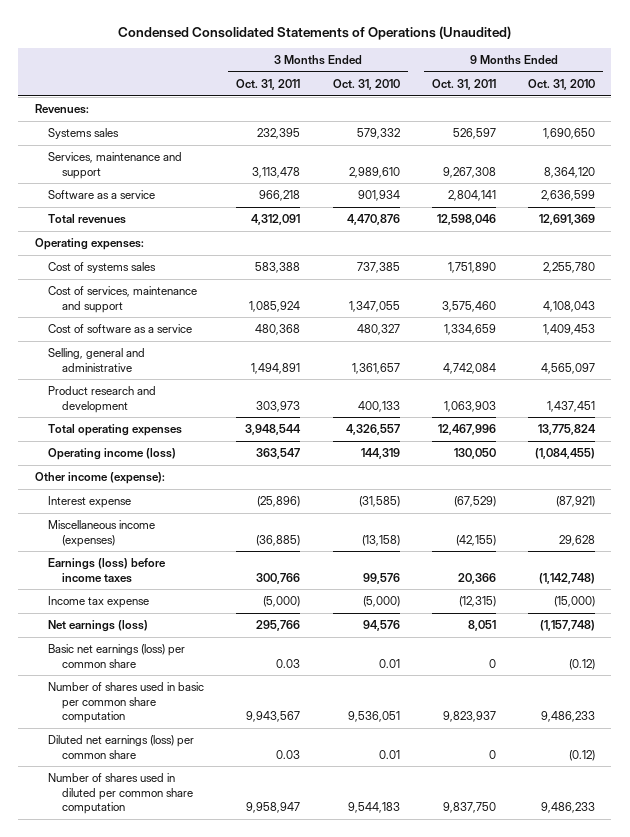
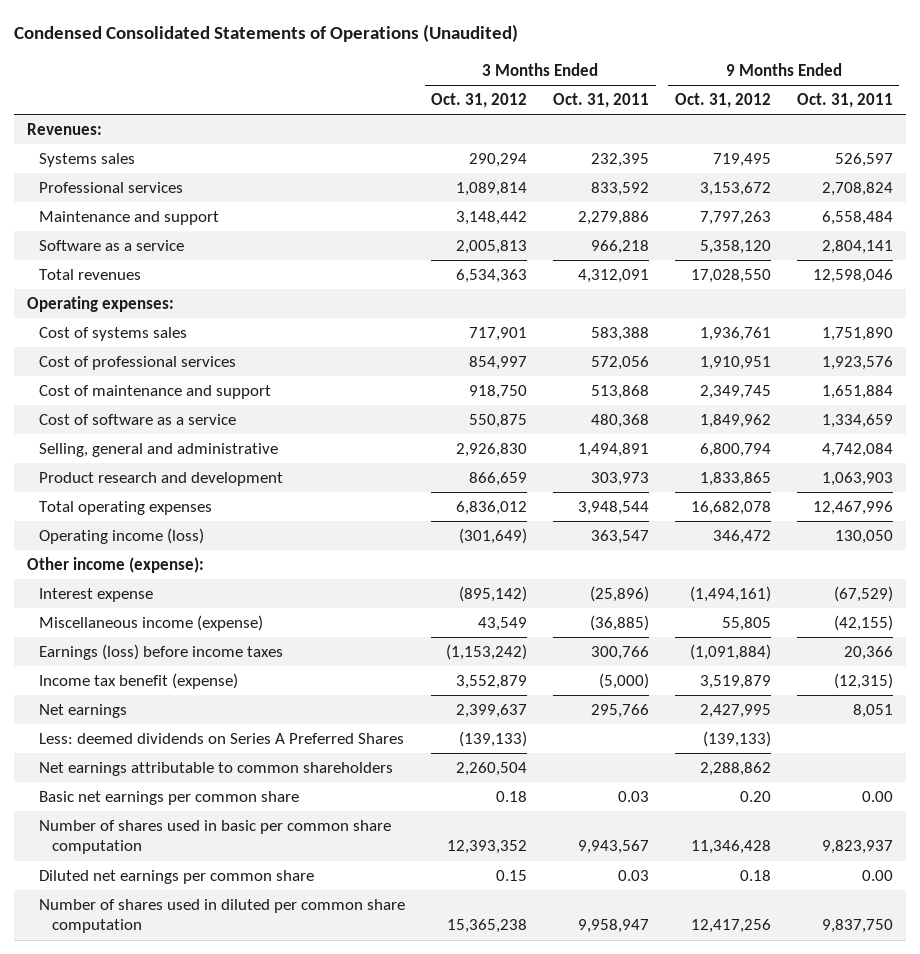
[332,78,400,90] Oct. 31, 2010 -> none
[528,78,596,90] Oct. 31, 2010 -> none
none -> [431,93,528,109] Oct. 31, 2012
none -> [674,93,771,109] Oct. 31, 2012
none -> [39,181,184,193] Professional services
[48,152,183,179] Services, maintenance and support -> [39,210,220,225] Maintenance and support
[252,166,301,178] 3,113,478 -> [578,210,650,225] 2,279,886
[443,166,497,178] 9,267,308 -> [821,210,893,225] 6,558,484
none -> [39,355,237,370] Cost of professional services
[48,286,198,313] Cost of services, maintenance and support -> [39,384,272,399] Cost of maintenance and support
[249,300,301,312] 1,085,924 -> [591,384,650,399] 513,868
[442,300,497,312] 3,575,460 -> [821,384,893,399] 1,651,884
[48,520,156,547] Miscellaneous income (expenses) -> [39,614,264,631] Miscellaneous income (expense)
[48,596,150,609] Income tax expense -> [39,672,239,689] Income tax benefit (expense)
[48,620,149,633] Net earnings (loss) -> [39,703,128,718] Net earnings
none -> [39,732,405,744] Less: deemed dividends on Series A Preferred Shares
none -> [39,761,394,776] Net earnings attributable to common shareholders
[48,644,186,668] Basic net earnings (loss) per common share -> [39,790,300,805] Basic net earnings per common share
[489,658,497,668] 0 -> [861,790,893,802] 0.00
[48,735,195,759] Diluted net earnings (loss) per common share -> [39,869,315,884] Diluted net earnings per common share
[489,749,497,759] 0 -> [861,869,893,881] 0.00

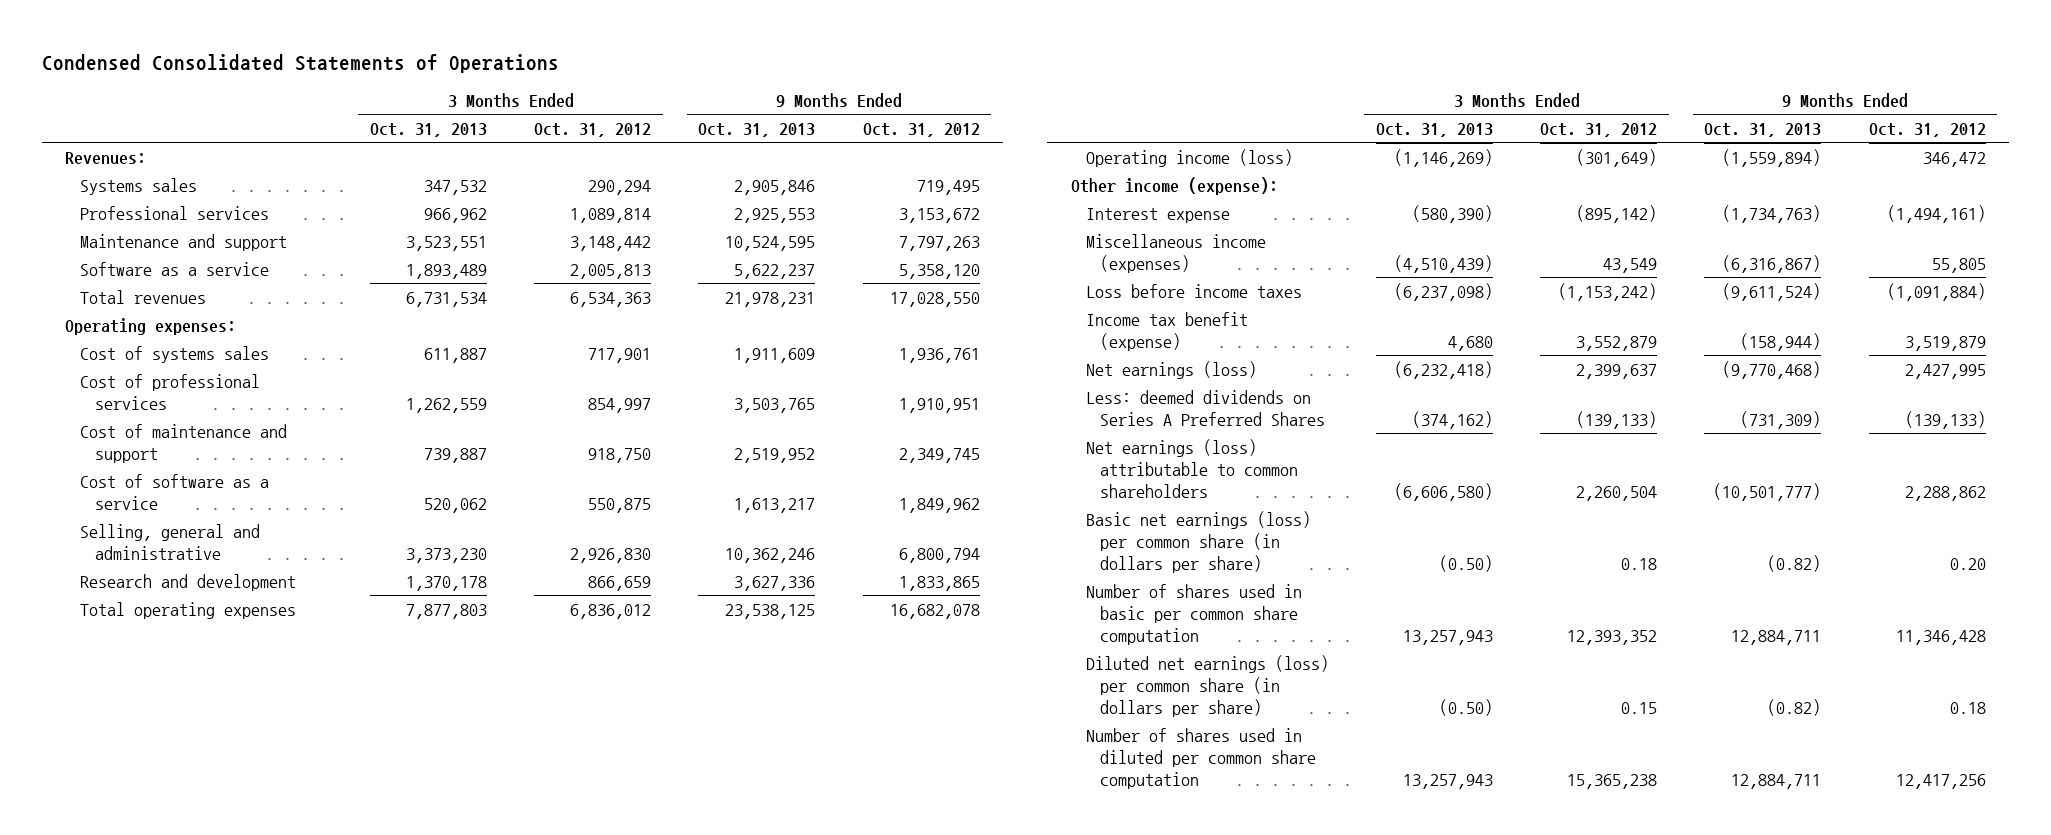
[14,24,519,43] Condensed Consolidated Statements of Operations (Unaudited) -> [41,53,559,73] Condensed Consolidated Statements of Operations
[553,93,650,109] Oct. 31, 2011 -> none
[796,93,893,109] Oct. 31, 2011 -> none
none -> [370,123,488,138] Oct. 31, 2013
none -> [698,123,816,138] Oct. 31, 2013
[39,471,284,486] Product research and development -> [79,573,296,591] Research and development
[39,614,264,631] Miscellaneous income (expense) -> [1085,233,1266,273] Miscellaneous income (expenses)
[39,643,284,660] Earnings (loss) before income taxes -> [1085,283,1302,298] Loss before income taxes
[39,703,128,718] Net earnings -> [1085,360,1257,379] Net earnings (loss)
[39,761,394,776] Net earnings attributable to common shareholders -> [1085,438,1299,498] Net earnings (loss) attributable to common shareholders
[39,790,300,805] Basic net earnings per common share -> [1085,510,1311,573] Basic net earnings (loss) per common share (in dollars per share)
[39,869,315,884] Diluted net earnings per common share -> [1085,654,1329,717] Diluted net earnings (loss) per common share (in dollars per share)

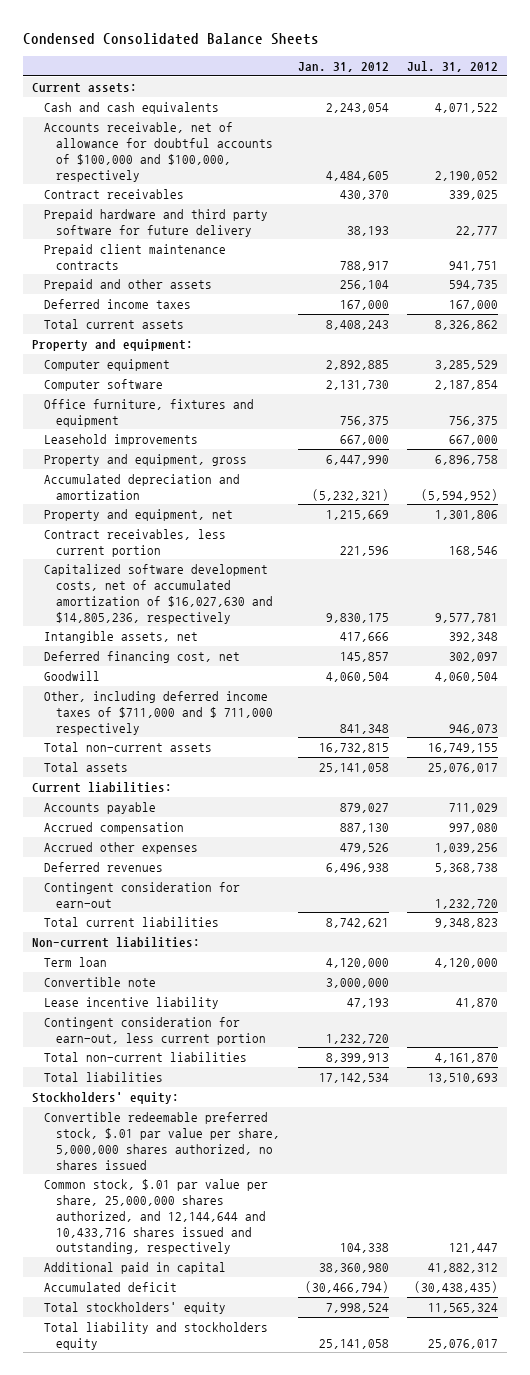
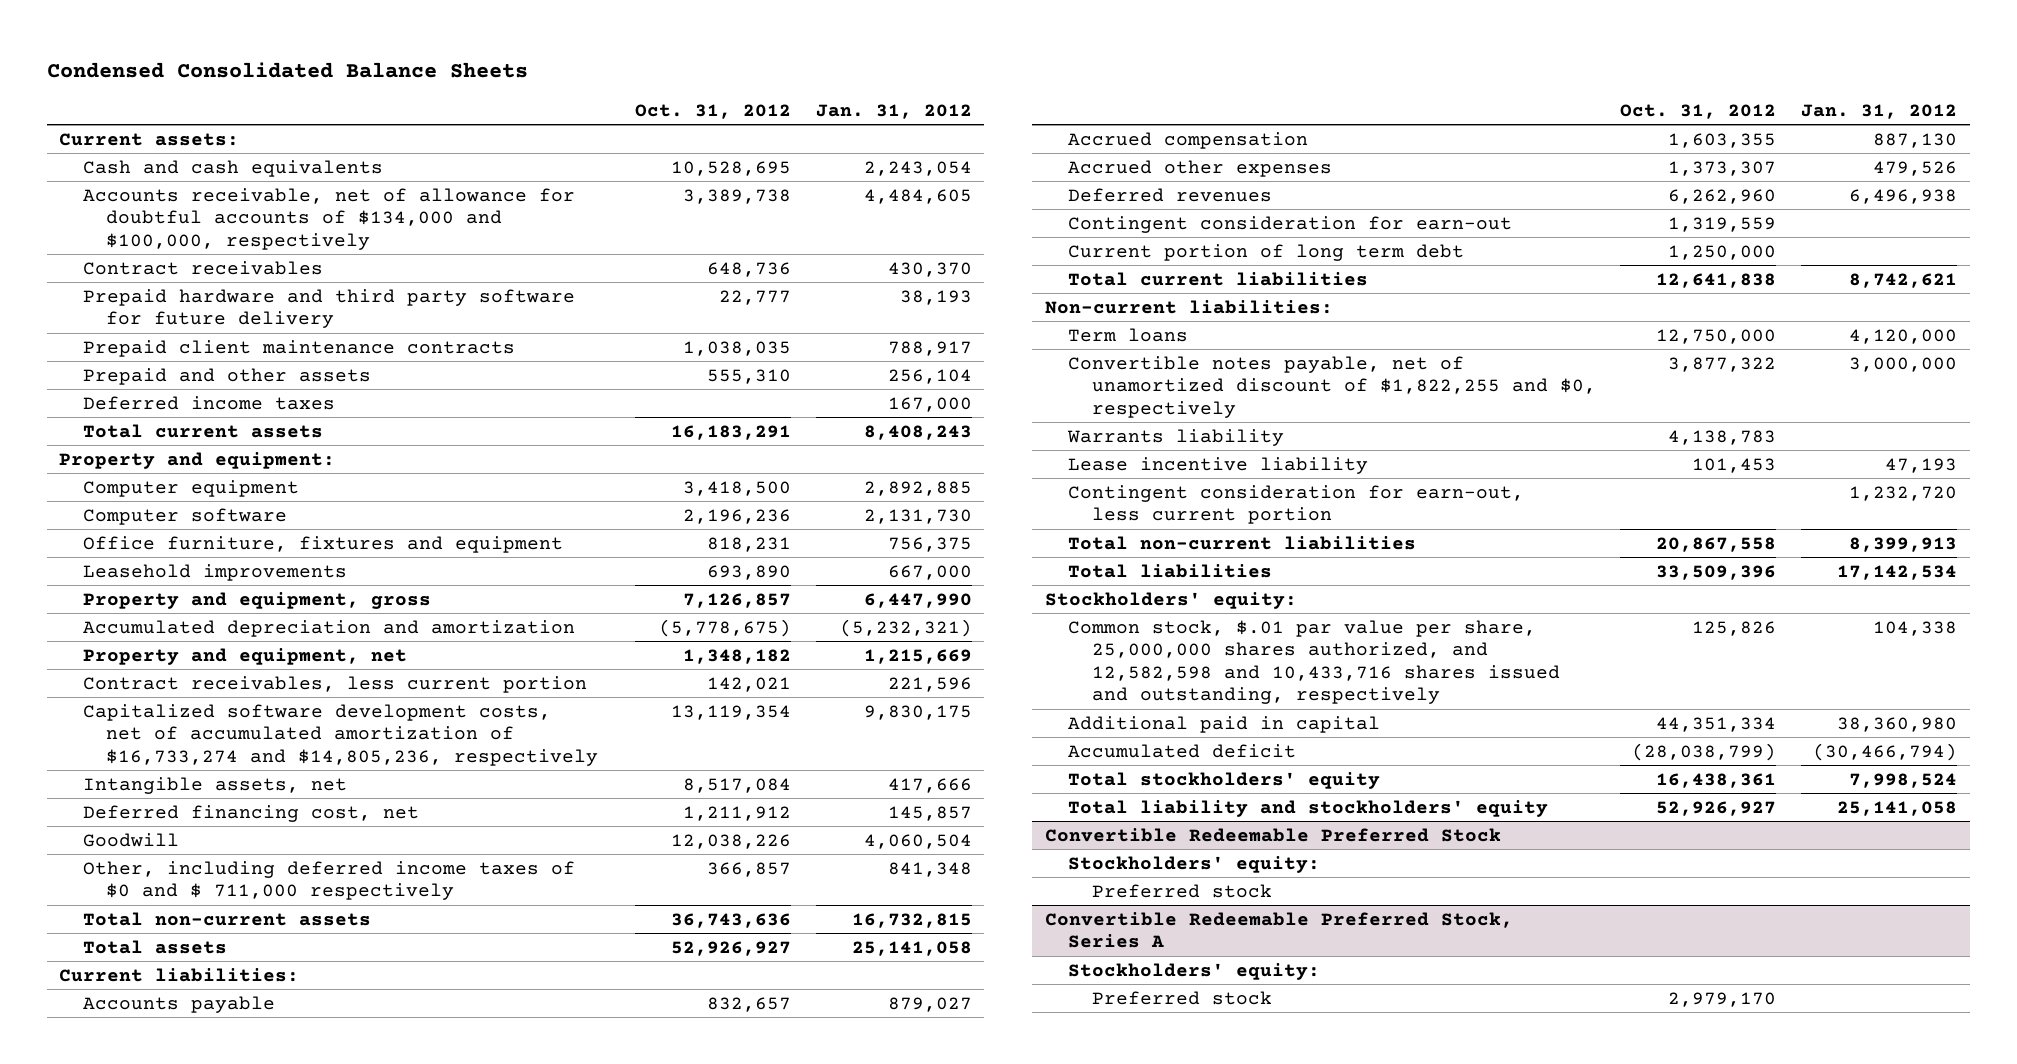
[406,61,498,73] Jul. 31, 2012 -> none
none -> [634,103,791,119] Oct. 31, 2012
[43,121,273,182] Accounts receivable, net of allowance for doubtful accounts of $100,000 and $100,000, respectively -> [82,187,575,250] Accounts receivable, net of allowance for doubtful accounts of $134,000 and $100,000, respectively
[43,563,273,624] Capitalized software development costs, net of accumulated amortization of $16,027,630 and $14,805,236, respectively -> [82,703,599,766] Capitalized software development costs, net of accumulated amortization of $16,733,274 and $14,805,236, respectively
[43,690,273,735] Other, including deferred income taxes of $711,000 and $ 711,000 respectively -> [82,860,575,901] Other, including deferred income taxes of $0 and $ 711,000 respectively
none -> [1068,243,1465,261] Current portion of long term debt
[43,956,107,967] Term loan -> [1068,327,1189,342] Term loans
[43,976,156,987] Convertible note -> [1068,355,1596,418] Convertible notes payable, net of unamortized discount of $1,822,255 and $0, respectively
none -> [1067,428,1285,446] Warrants liability
[43,1111,280,1170] Convertible redeemable preferred stock, $.01 par value per share, 5,000,000 shares authorized, no shares issued -> none
[43,1178,268,1255] Common stock, $.01 par value per share, 25,000,000 shares authorized, and 12,144,644 and 10,433,716 shares issued and outstanding, respectively -> [1068,619,1560,705] Common stock, $.01 par value per share, 25,000,000 shares authorized, and 12,582,598 and 10,433,716 shares issued and outstanding, respectively
[43,1321,268,1350] Total liability and stockholders equity -> [1068,799,1549,817] Total liability and stockholders' equity
none -> [1044,827,1501,842] Convertible Redeemable Preferred Stock
none -> [1068,855,1321,873] Stockholders' equity:
none -> [1091,883,1272,898] Preferred stock
none -> [1044,911,1513,949] Convertible Redeemable Preferred Stock, Series A
none -> [1068,962,1321,980] Stockholders' equity:
none -> [1091,990,1272,1005] Preferred stock

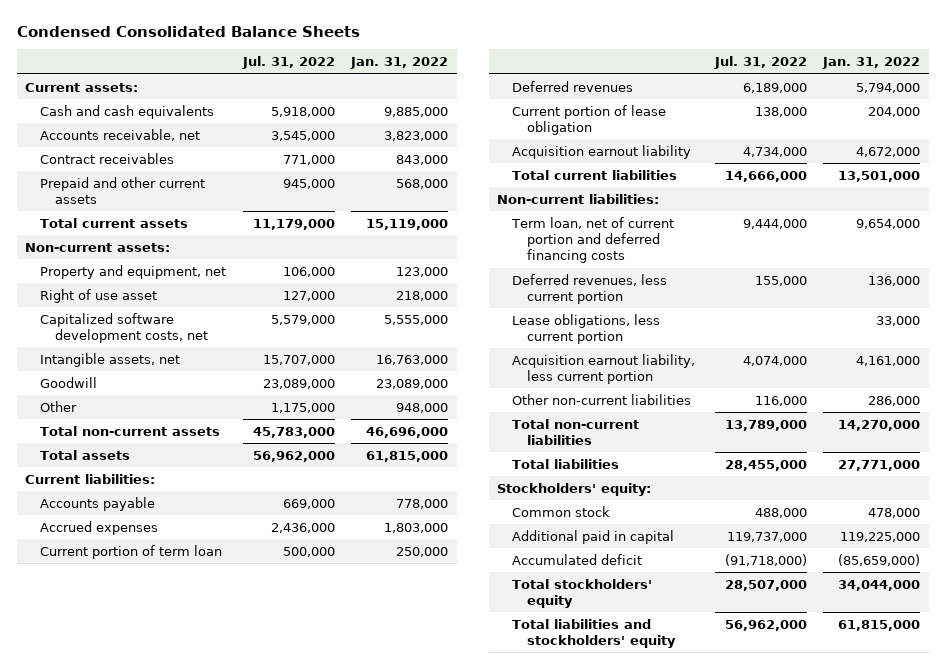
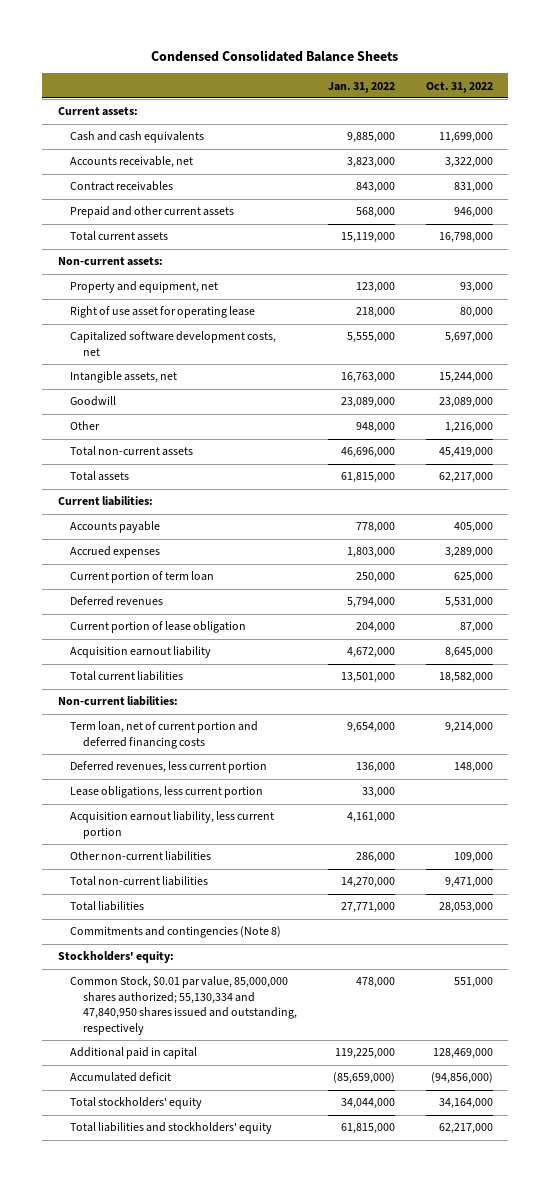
[241,56,335,70] Jul. 31, 2022 -> none
none -> [425,81,493,93] Oct. 31, 2022
[40,288,158,303] Right of use asset -> [70,306,256,319] Right of use asset for operating lease
none -> [70,926,282,939] Commitments and contingencies (Note 8)
[512,505,611,517] Common stock -> [70,976,297,1035] Common Stock, $0.01 par value, 85,000,000 shares authorized; 55,130,334 and 47,840,950 shares issued and outstanding, respectively

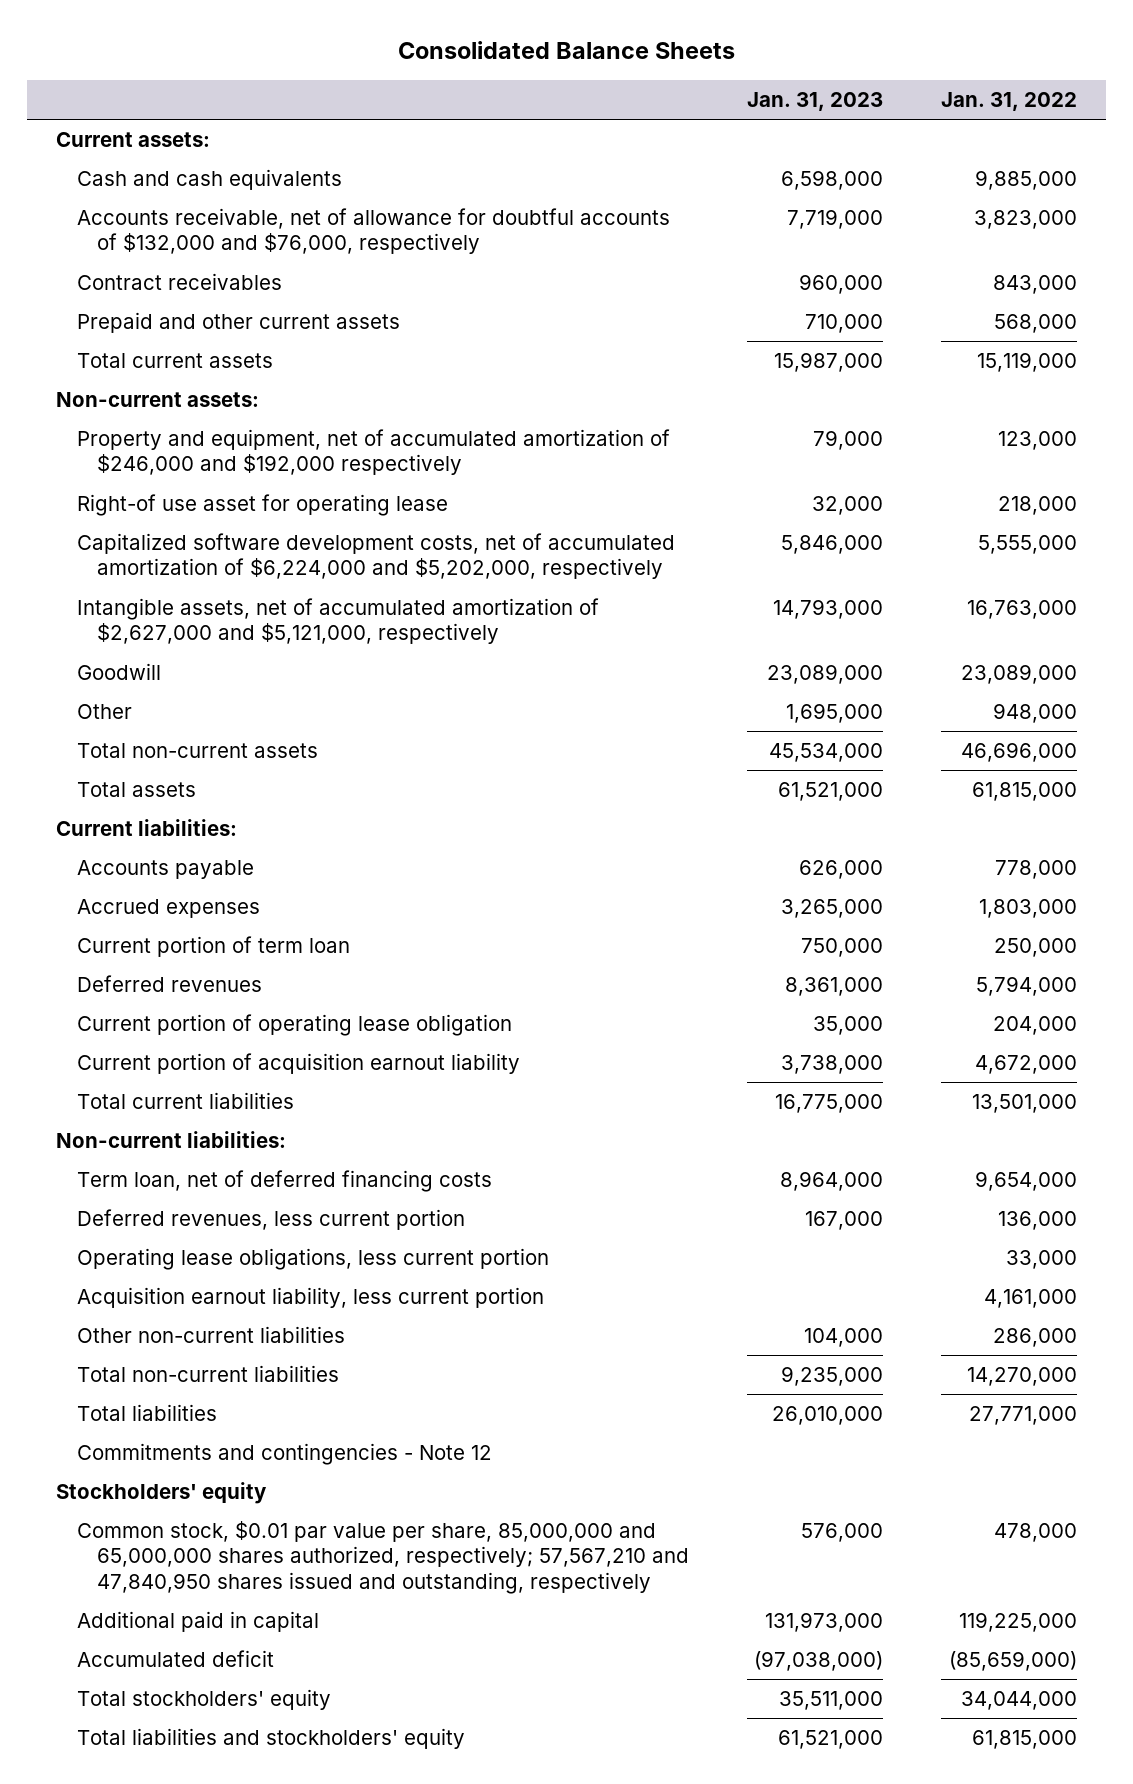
[151,49,399,62] Condensed Consolidated Balance Sheets -> [397,41,735,60] Consolidated Balance Sheets
[425,81,493,93] Oct. 31, 2022 -> none
none -> [747,91,884,111] Jan. 31, 2023
[70,156,194,169] Accounts receivable, net -> [76,208,670,255] Accounts receivable, net of allowance for doubtful accounts of $132,000 and $76,000, respectively
[70,281,219,294] Property and equipment, net -> [76,429,670,476] Property and equipment, net of accumulated amortization of $246,000 and $192,000 respectively
[70,306,256,319] Right of use asset for operating lease -> [76,494,448,517] Right-of use asset for operating lease
[70,331,277,356] Capitalized software development costs, net -> [76,533,675,580] Capitalized software development costs, net of accumulated amortization of $6,224,000 and $5,202,000, respectively
[70,371,178,384] Intangible assets, net -> [76,598,599,645] Intangible assets, net of accumulated amortization of $2,627,000 and $5,121,000, respectively
[70,621,247,634] Current portion of lease obligation -> [76,1014,512,1037] Current portion of operating lease obligation
[70,646,212,659] Acquisition earnout liability -> [76,1053,520,1075] Current portion of acquisition earnout liability
[70,721,259,749] Term loan, net of current portion and deferred financing costs -> [76,1170,492,1193] Term loan, net of deferred financing costs
[70,786,264,799] Lease obligations, less current portion -> [76,1248,549,1271] Operating lease obligations, less current portion
[70,926,282,939] Commitments and contingencies (Note 8) -> [76,1443,492,1466] Commitments and contingencies - Note 12
[57,951,174,964] Stockholders' equity: -> [56,1482,268,1505] Stockholders' equity
[70,976,297,1035] Common Stock, $0.01 par value, 85,000,000 shares authorized; 55,130,334 and 47,840,950 shares issued and outstanding, respectively -> [76,1521,690,1594] Common stock, $0.01 par value per share, 85,000,000 and 65,000,000 shares authorized, respectively; 57,567,210 and 47,840,950 shares issued and outstanding, respectively

